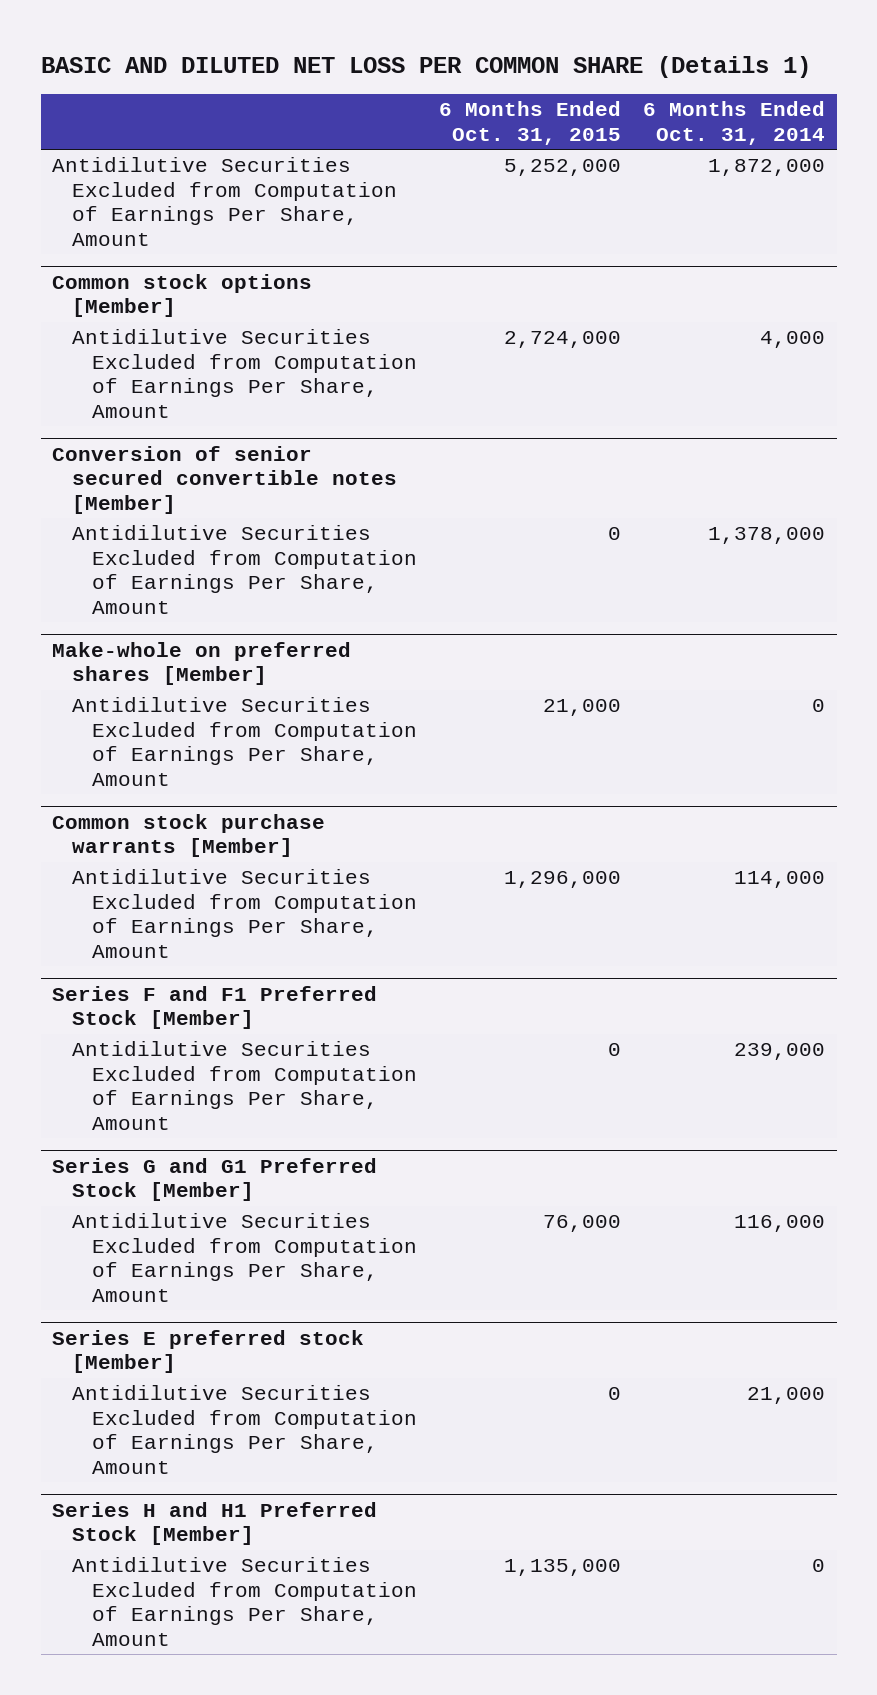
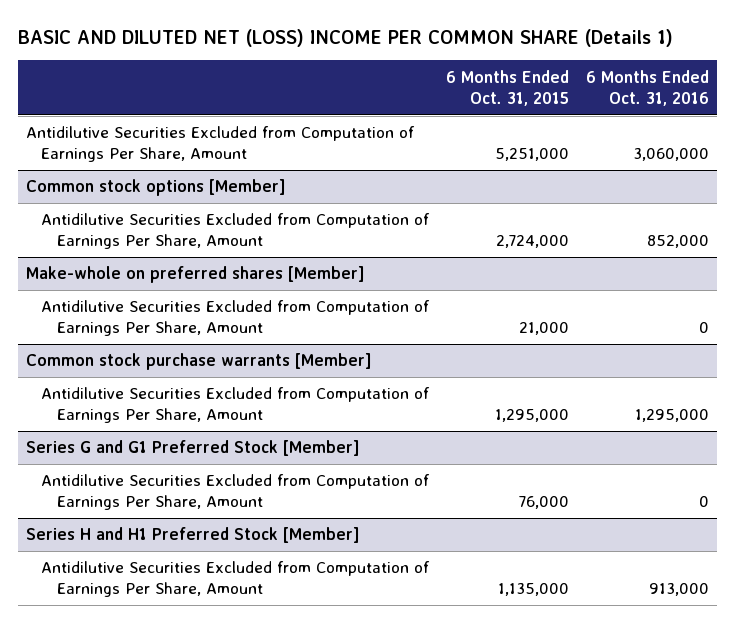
[40,55,811,78] BASIC AND DILUTED NET LOSS PER COMMON SHARE (Details 1) -> [17,28,673,47] BASIC AND DILUTED NET (LOSS) INCOME PER COMMON SHARE (Details 1)
[643,101,826,145] 6 Months Ended Oct. 31, 2014 -> none
none -> [585,69,709,106] 6 Months Ended Oct. 31, 2016
[504,159,622,177] 5,252,000 -> [495,148,570,162] 5,251,000
[51,445,397,514] Conversion of senior secured convertible notes [Member] -> none
[71,525,417,614] Antidilutive Securities Excluded from Computation of Earnings Per Share, Amount -> none
[51,985,377,1030] Series F and F1 Preferred Stock [Member] -> none
[71,1041,417,1130] Antidilutive Securities Excluded from Computation of Earnings Per Share, Amount -> none
[504,871,622,889] 1,296,000 -> [495,409,570,423] 1,295,000
[51,1329,364,1374] Series E preferred stock [Member] -> none
[71,1385,417,1474] Antidilutive Securities Excluded from Computation of Earnings Per Share, Amount -> none

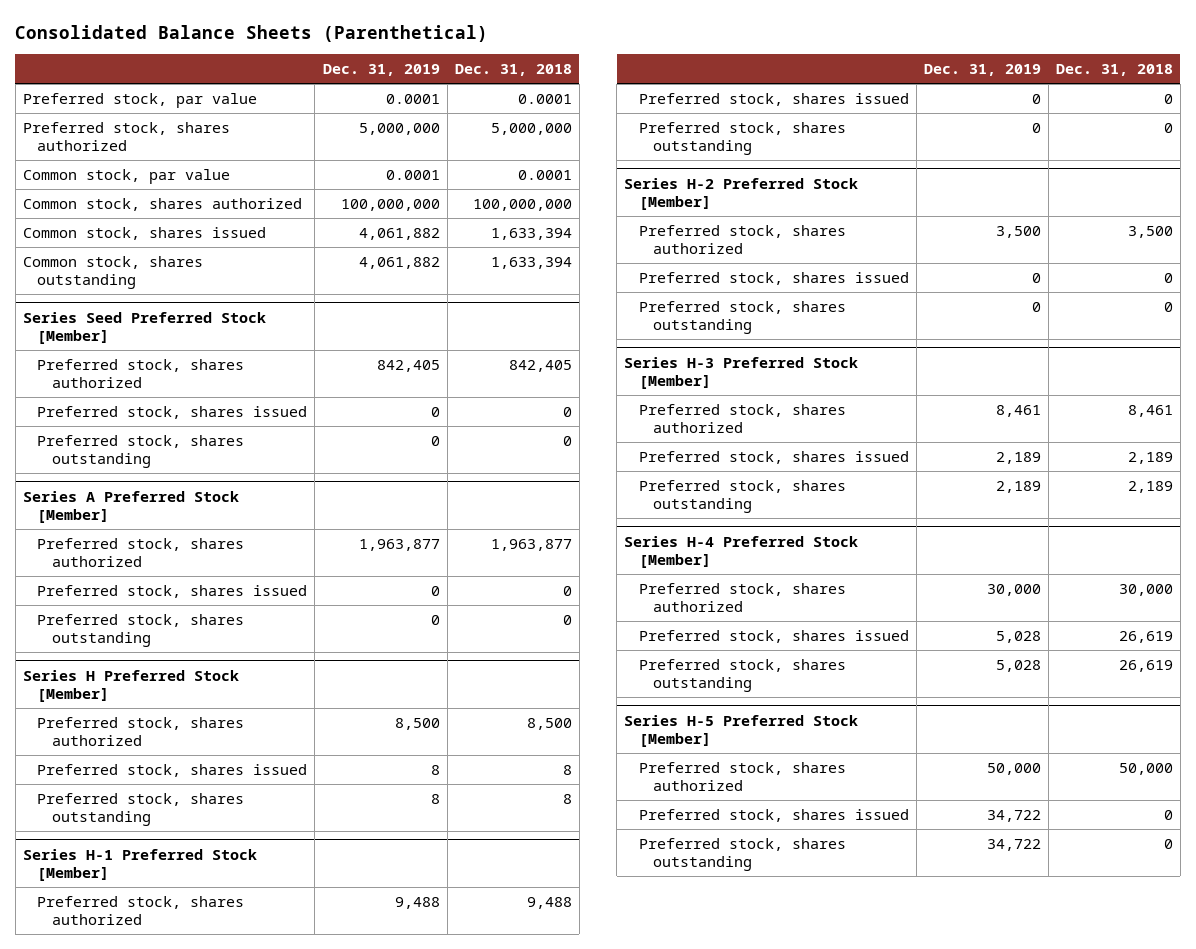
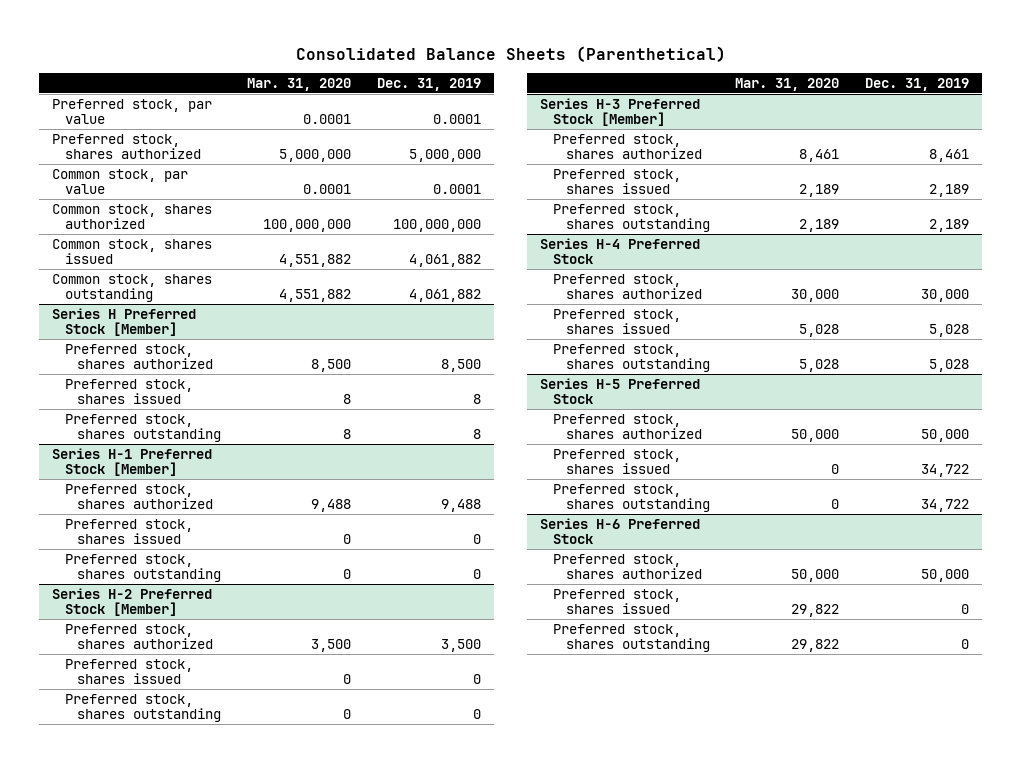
[454,63,572,76] Dec. 31, 2018 -> none
none -> [247,78,352,92] Mar. 31, 2020
[22,312,266,344] Series Seed Preferred Stock [Member] -> none
[37,359,245,388] Preferred stock, shares authorized -> none
[37,406,308,420] Preferred stock, shares issued -> none
[37,435,245,468] Preferred stock, shares outstanding -> none
[22,491,239,523] Series A Preferred Stock [Member] -> none
[37,538,245,567] Preferred stock, shares authorized -> none
[37,585,308,599] Preferred stock, shares issued -> none
[37,614,245,647] Preferred stock, shares outstanding -> none
[624,536,859,568] Series H-4 Preferred Stock [Member] -> [540,237,701,265] Series H-4 Preferred Stock
[624,715,859,747] Series H-5 Preferred Stock [Member] -> [540,377,701,405] Series H-5 Preferred Stock
none -> [540,517,701,545] Series H-6 Preferred Stock
none -> [552,553,702,580] Preferred stock, shares authorized
none -> [552,588,681,615] Preferred stock, shares issued
none -> [552,623,710,653] Preferred stock, shares outstanding

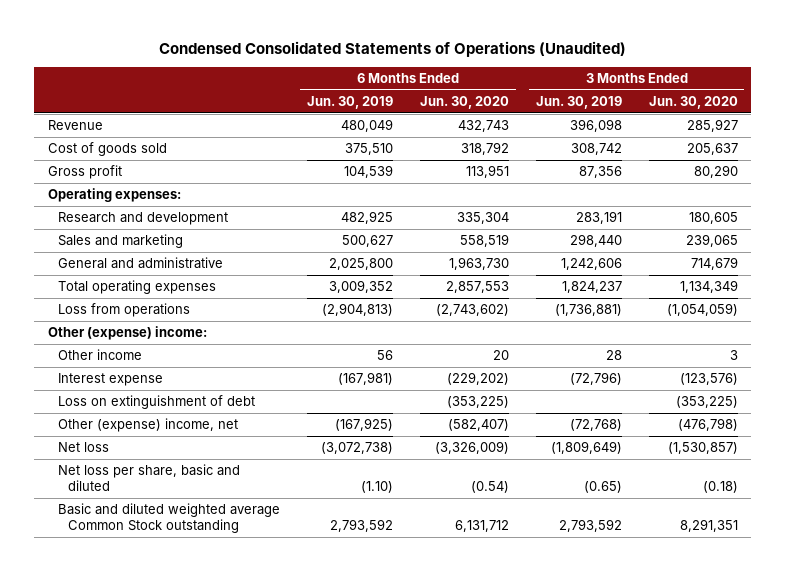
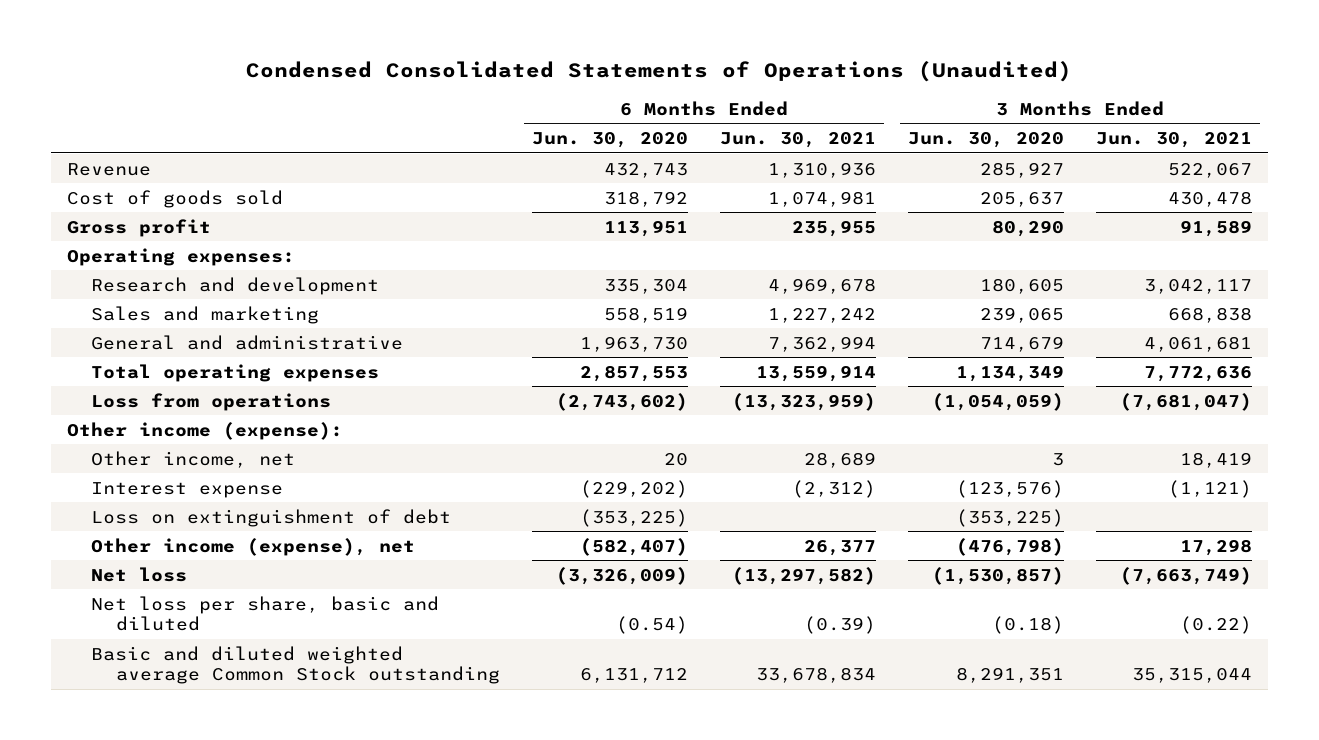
[306,95,393,109] Jun. 30, 2019 -> none
[535,95,622,109] Jun. 30, 2019 -> none
none -> [719,132,876,149] Jun. 30, 2021
none -> [1095,132,1252,149] Jun. 30, 2021
[47,326,207,341] Other (expense) income: -> [67,421,344,440] Other income (expense):
[58,349,143,361] Other income -> [91,450,296,468] Other income, net
[58,418,239,433] Other (expense) income, net -> [91,537,416,556] Other income (expense), net

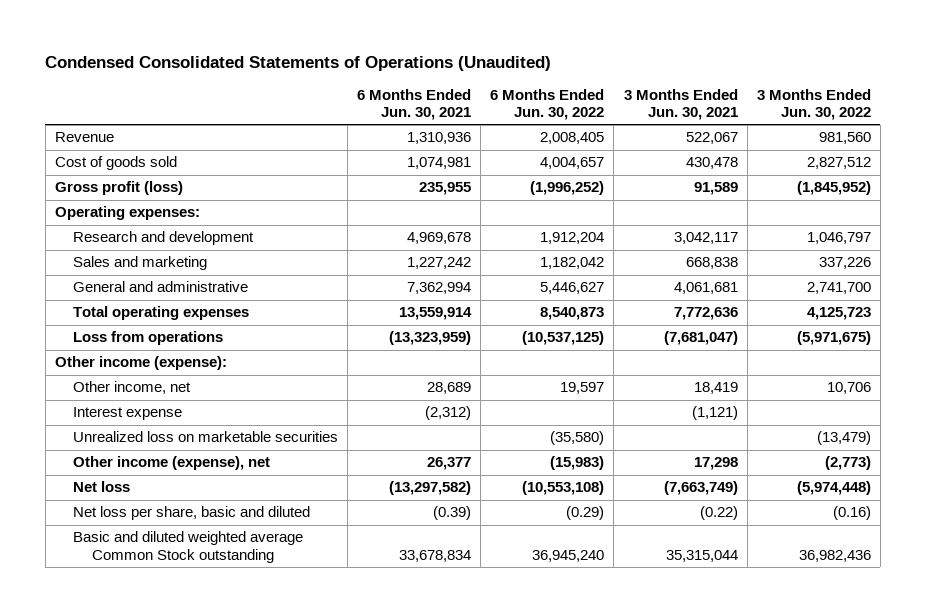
[531,132,688,149] Jun. 30, 2020 -> none
[907,132,1064,149] Jun. 30, 2020 -> none
none -> [490,89,605,121] 6 Months Ended Jun. 30, 2022
none -> [756,89,871,121] 3 Months Ended Jun. 30, 2022
[67,218,212,237] Gross profit -> [54,181,183,196] Gross profit (loss)
[91,508,452,527] Loss on extinguishment of debt -> none
none -> [73,431,339,443] Unrealized loss on marketable securities

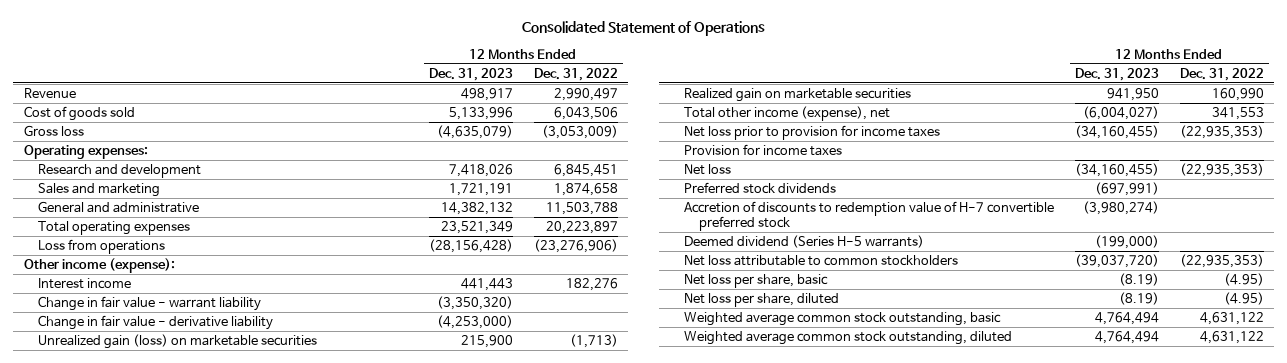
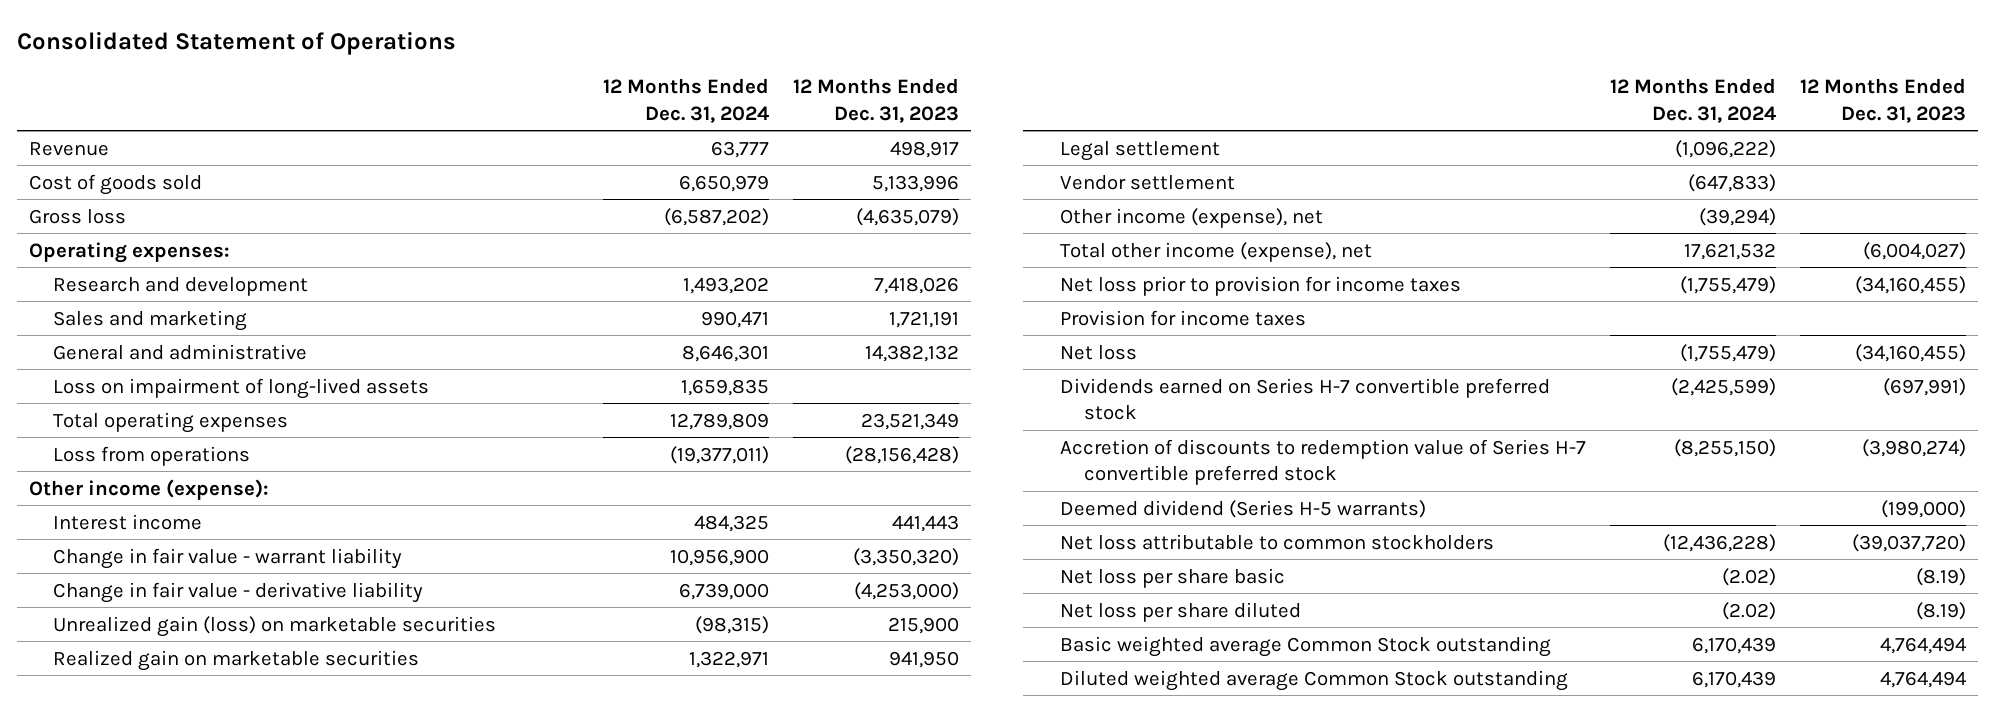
[533,67,618,81] Dec. 31, 2022 -> none
none -> [603,78,770,123] 12 Months Ended Dec. 31, 2024
none -> [53,377,430,399] Loss on impairment of long-lived assets
none -> [1059,140,1220,161] Legal settlement
none -> [1059,174,1235,190] Vendor settlement
none -> [1059,207,1323,228] Other income (expense), net
[684,181,837,194] Preferred stock dividends -> [1059,377,1550,421] Dividends earned on Series H-7 convertible preferred stock
[684,200,1055,232] Accretion of discounts to redemption value of H-7 convertible preferred stock -> [1059,438,1586,486] Accretion of discounts to redemption value of Series H-7 convertible preferred stock
[684,273,829,288] Net loss per share, basic -> [1059,567,1285,588] Net loss per share basic
[684,292,840,307] Net loss per share, diluted -> [1059,601,1301,622] Net loss per share diluted
[684,311,1002,326] Weighted average common stock outstanding, basic -> [1059,635,1551,657] Basic weighted average Common Stock outstanding
[684,330,1013,345] Weighted average common stock outstanding, diluted -> [1059,669,1568,691] Diluted weighted average Common Stock outstanding

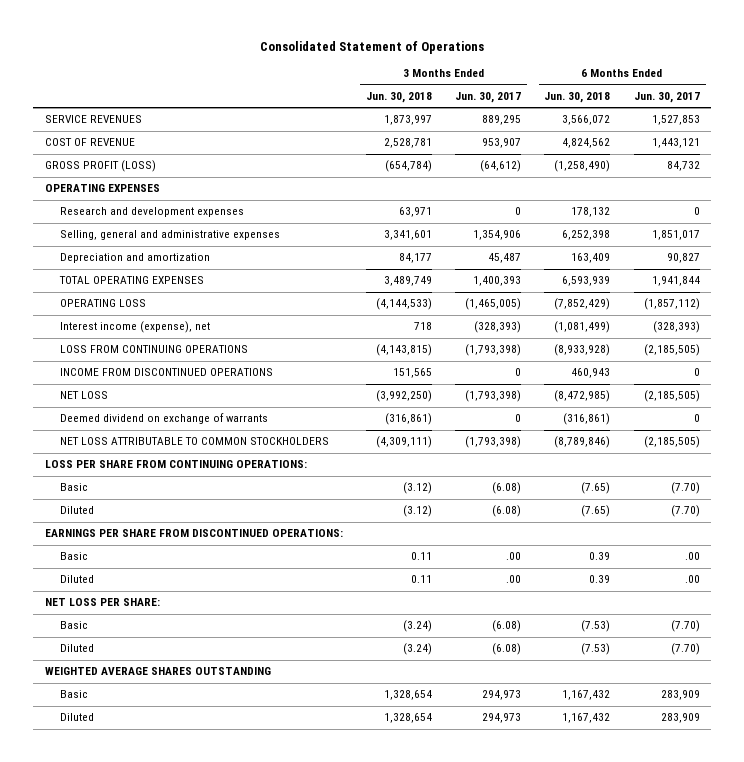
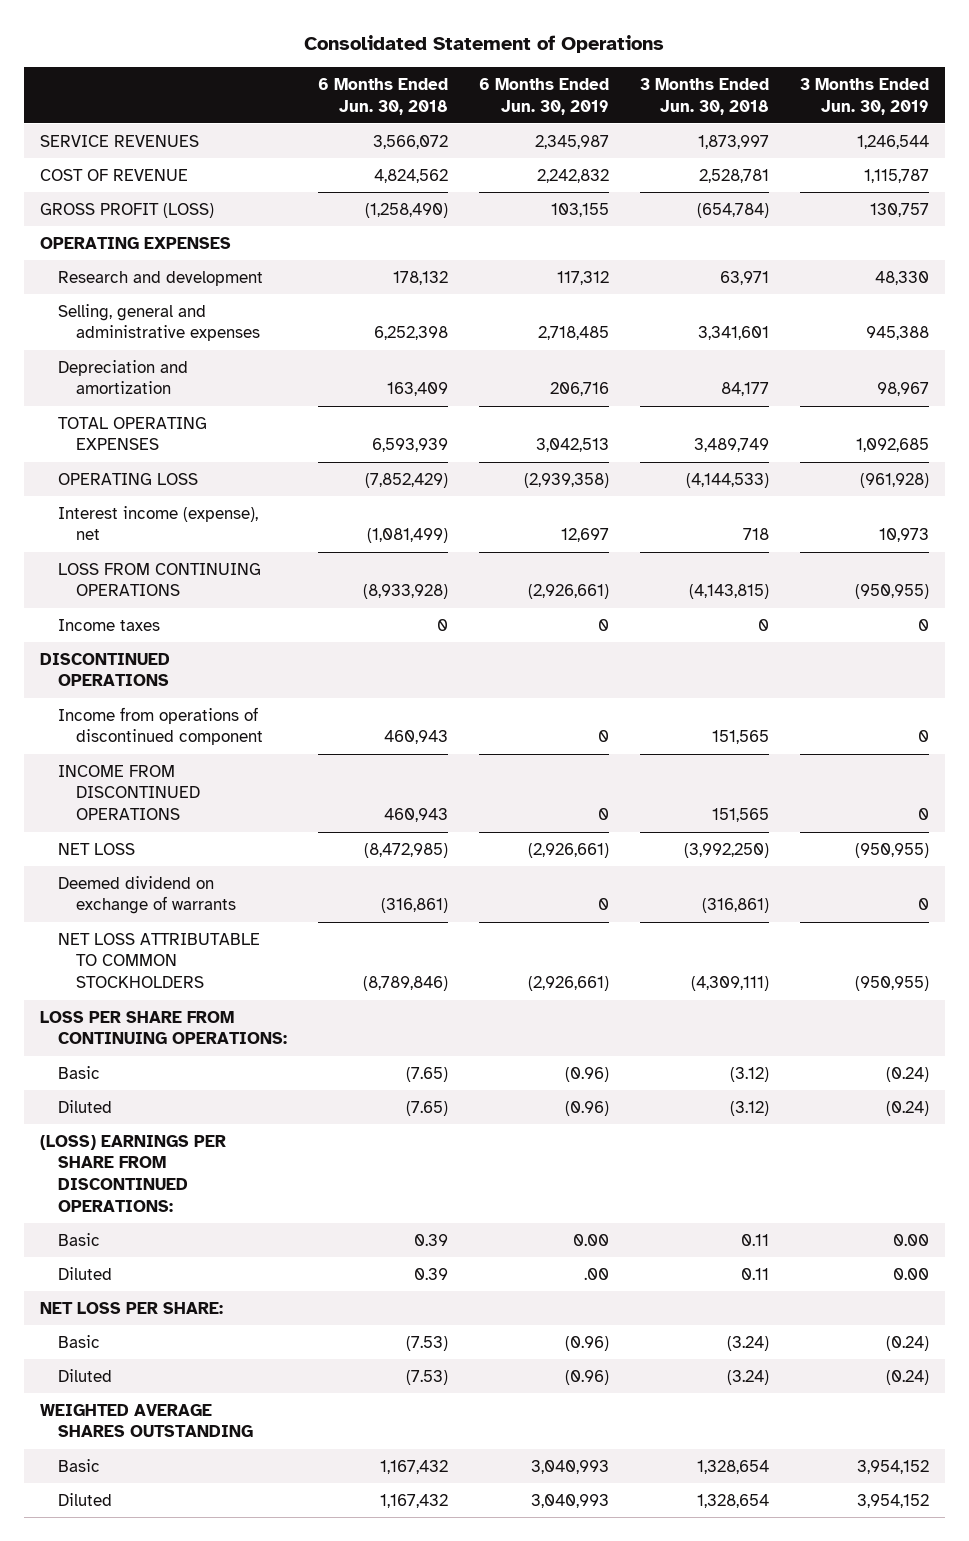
[455,91,522,103] Jun. 30, 2017 -> none
[633,91,700,103] Jun. 30, 2017 -> none
none -> [478,77,609,115] 6 Months Ended Jun. 30, 2019
none -> [800,77,930,115] 3 Months Ended Jun. 30, 2019
[60,207,245,218] Research and development expenses -> [57,270,263,286] Research and development
none -> [57,618,160,631] Income taxes
none -> [39,652,170,687] DISCONTINUED OPERATIONS
none -> [57,706,263,746] Income from operations of discontinued component
[44,529,343,538] EARNINGS PER SHARE FROM DISCONTINUED OPERATIONS: -> [39,1134,226,1212] (LOSS) EARNINGS PER SHARE FROM DISCONTINUED OPERATIONS:

